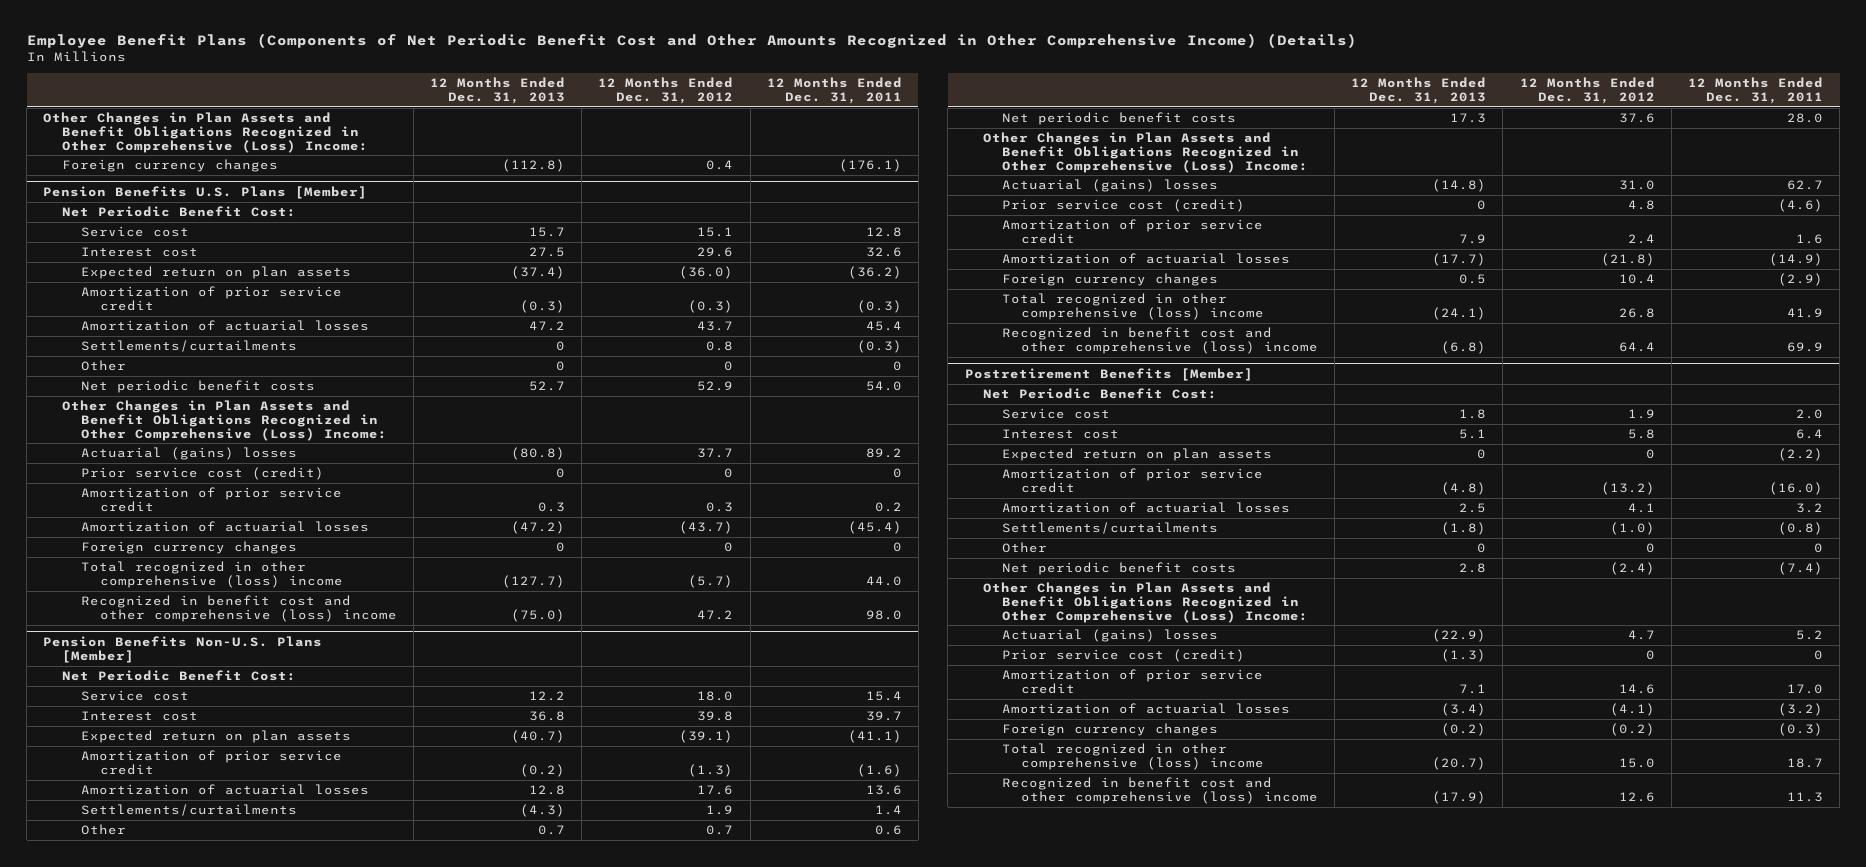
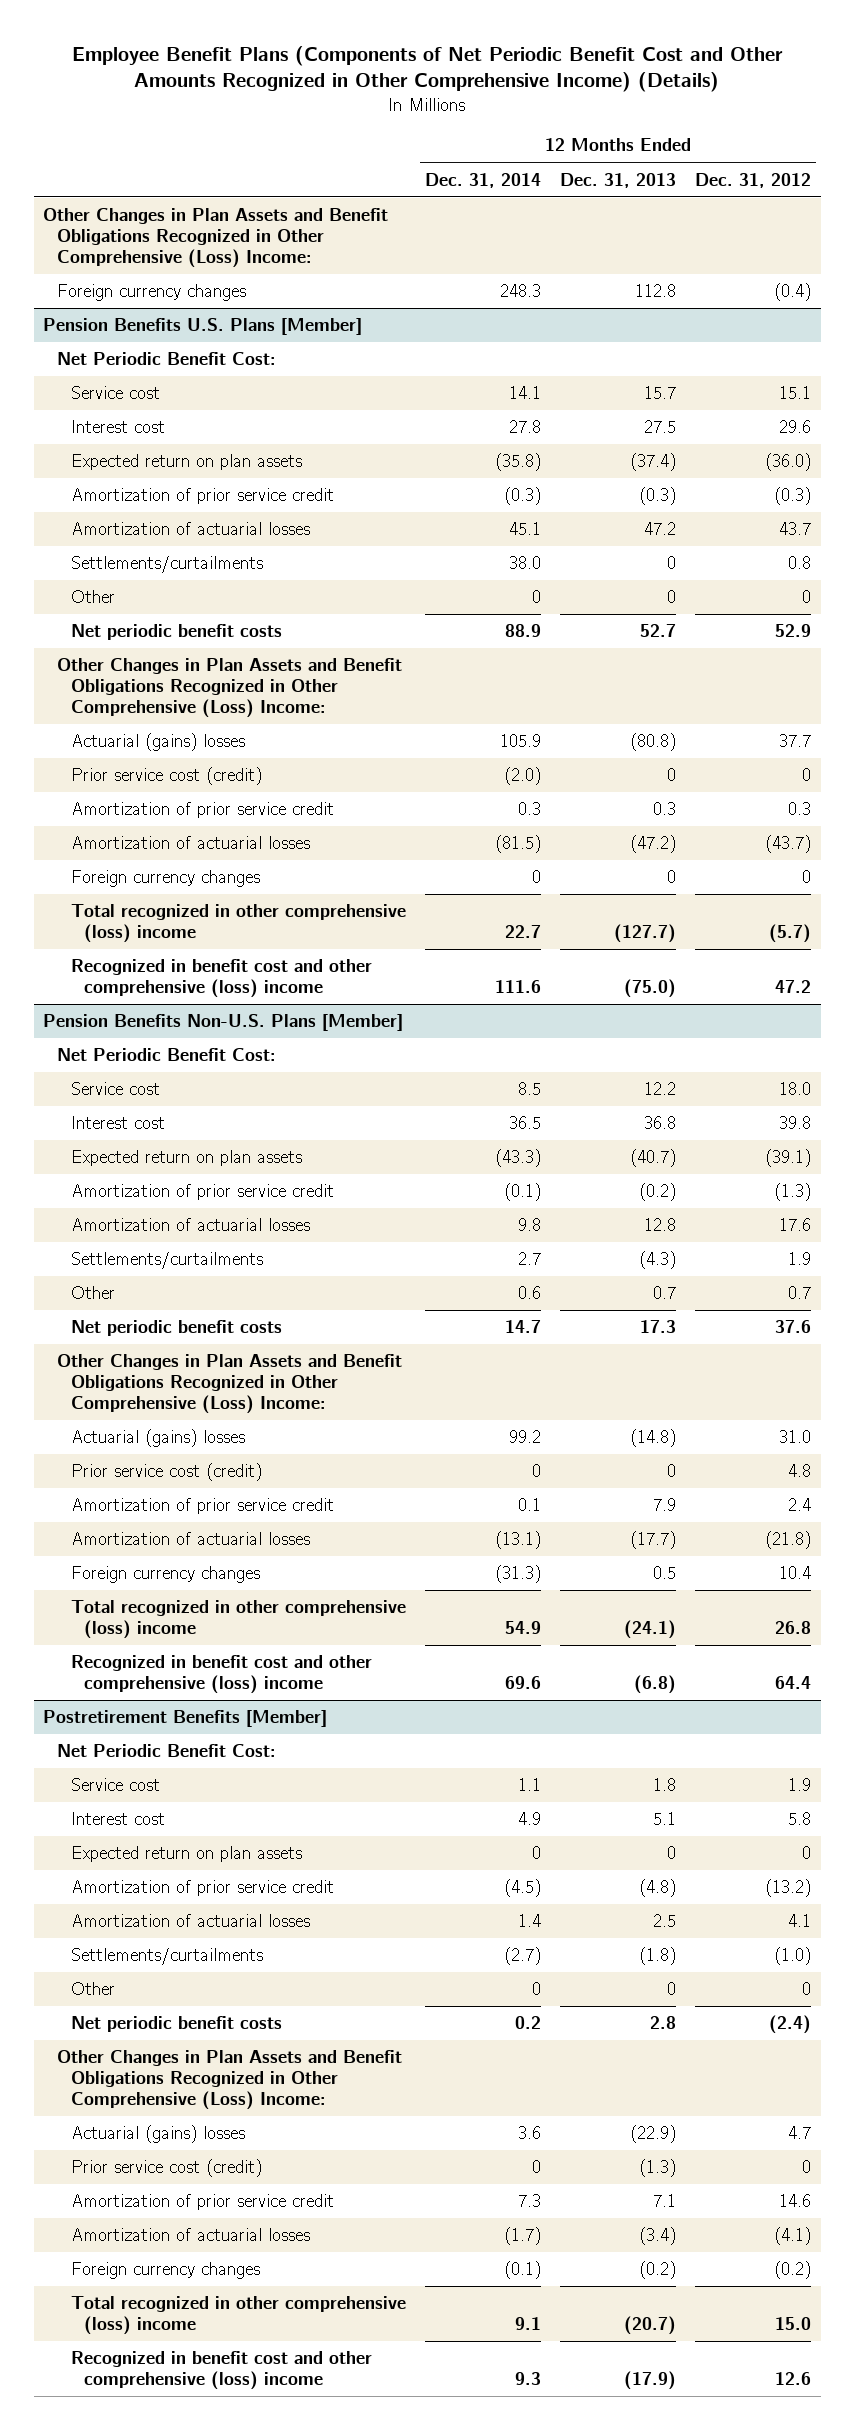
[766,77,902,104] 12 Months Ended Dec. 31, 2011 -> none
none -> [424,172,541,188] Dec. 31, 2014
[502,159,566,173] (112.8) -> [635,284,677,298] 112.8
[706,160,734,171] 0.4 -> [774,283,812,302] (0.4)

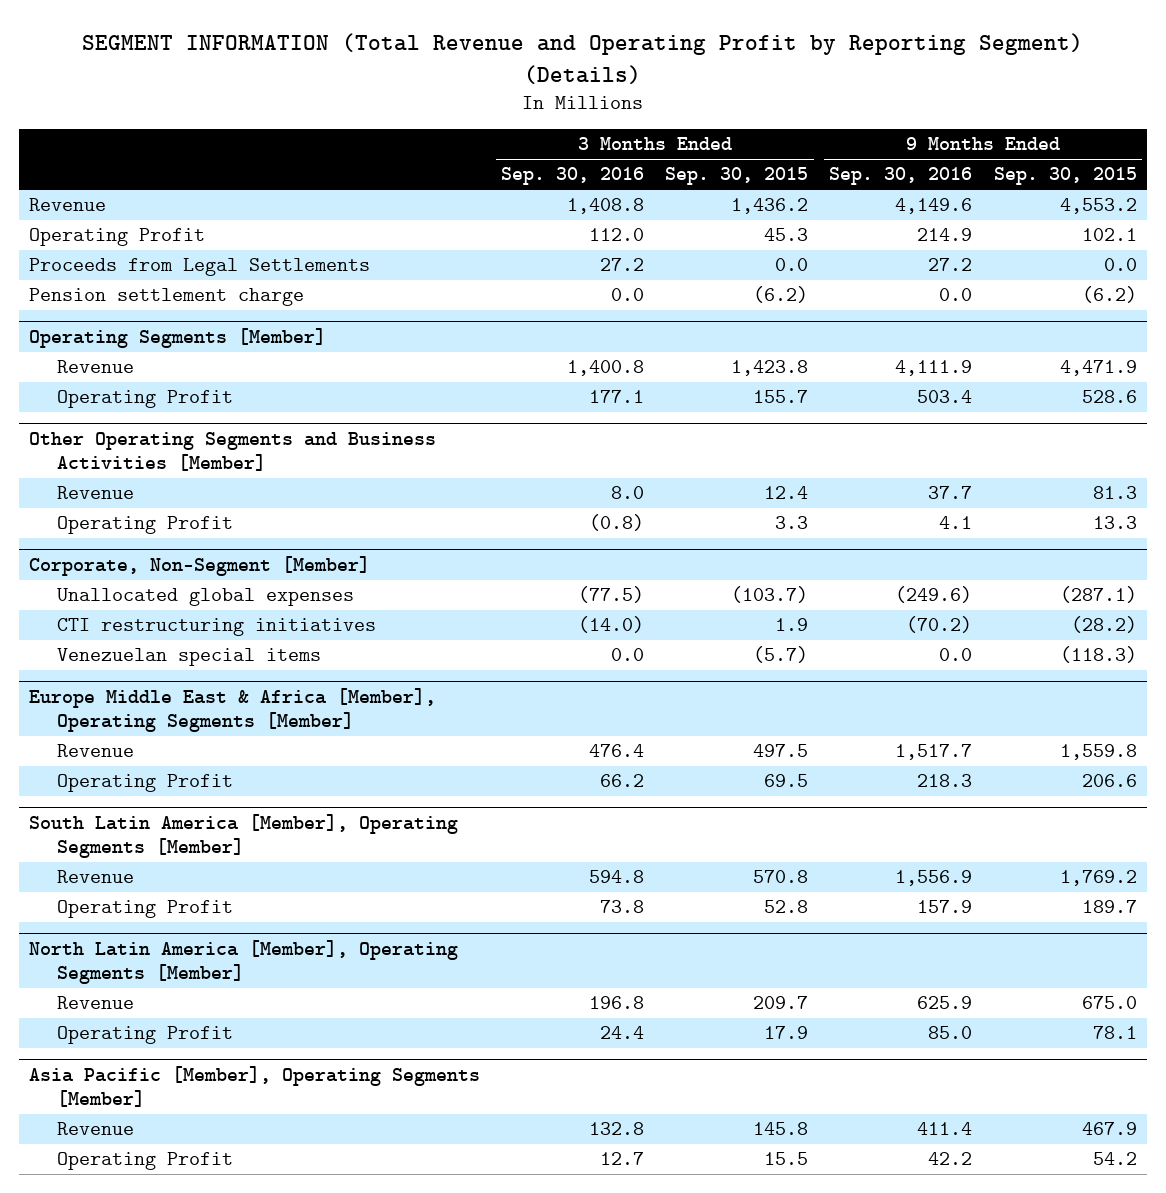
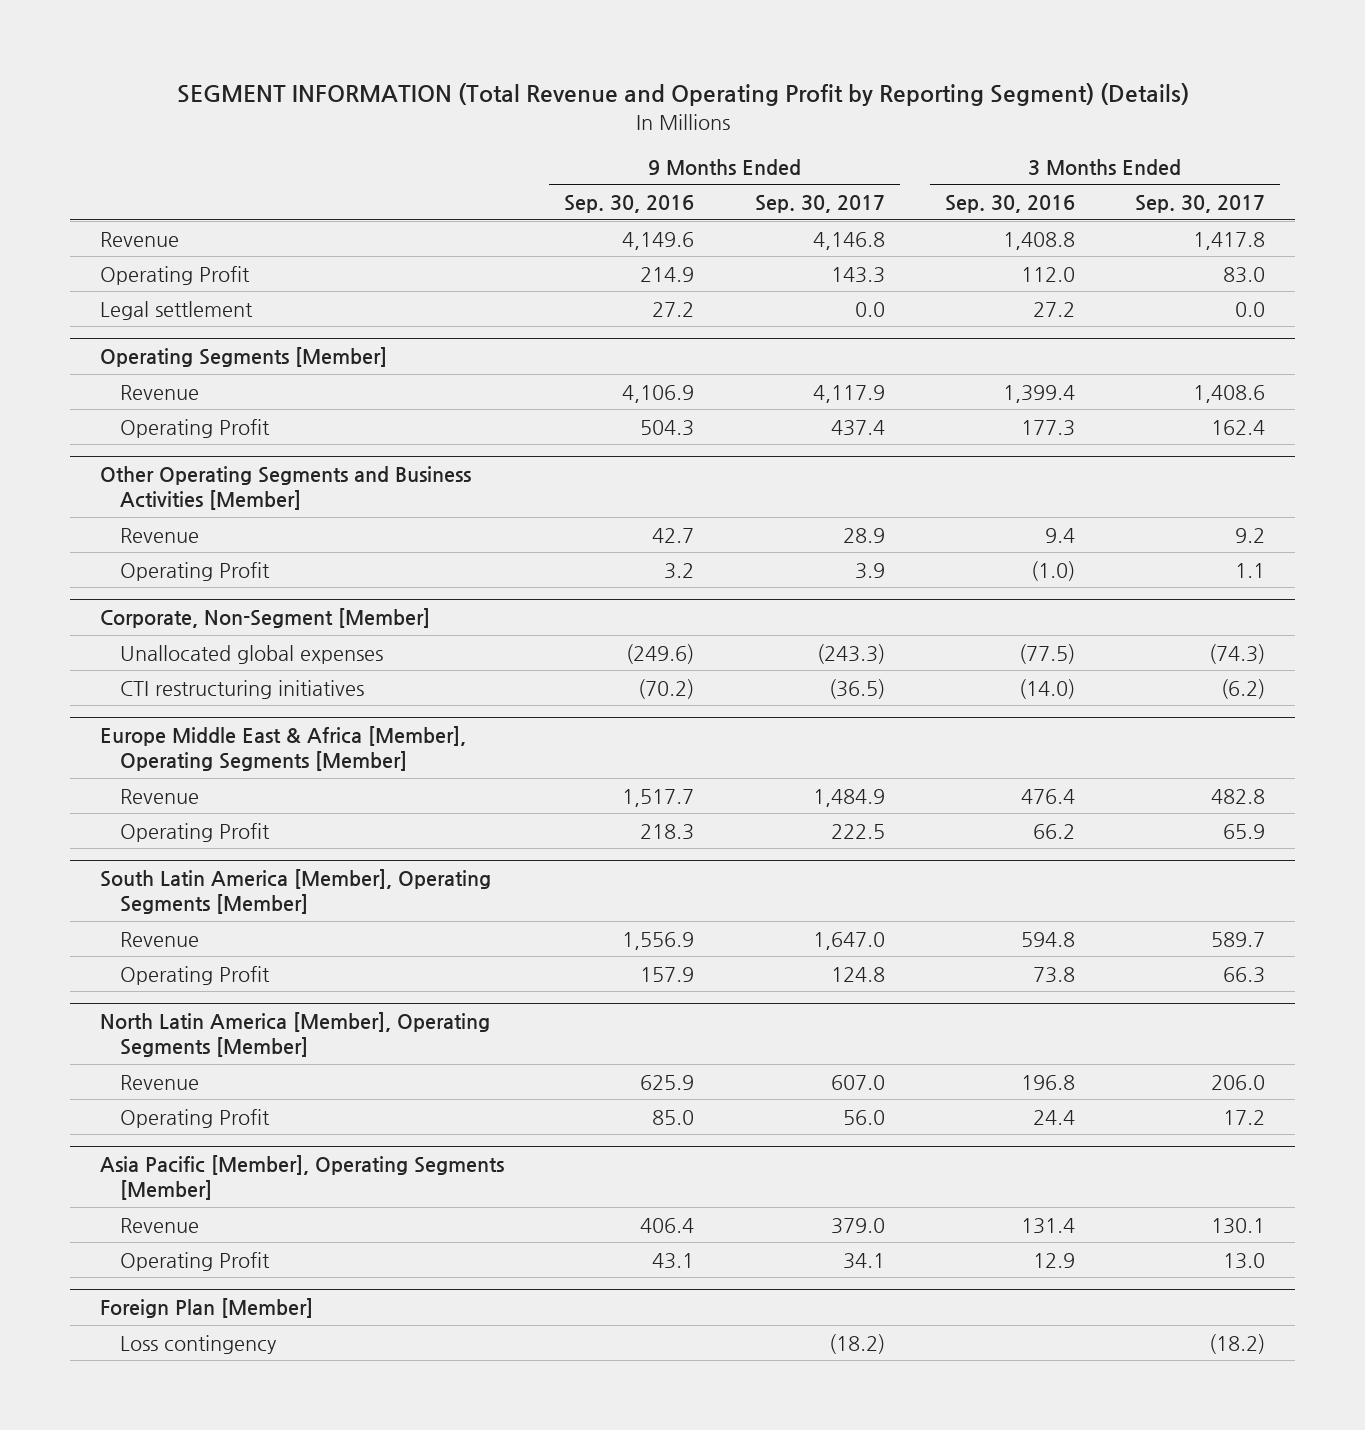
[665,167,809,186] Sep. 30, 2015 -> none
[993,167,1137,186] Sep. 30, 2015 -> none
none -> [754,195,885,214] Sep. 30, 2017
none -> [1135,195,1266,214] Sep. 30, 2017
[29,288,305,307] Pension settlement charge -> none
[29,258,371,277] Proceeds from Legal Settlements -> [100,300,254,320] Legal settlement
[567,360,645,377] 1,400.8 -> [1002,384,1075,403] 1,399.4
[895,360,973,377] 4,111.9 -> [622,384,695,403] 4,106.9
[589,390,645,404] 177.1 -> [1020,419,1075,436] 177.3
[917,390,973,404] 503.4 -> [640,419,695,436] 504.3
[611,486,645,500] 8.0 -> [1044,527,1075,543] 9.4
[928,486,973,500] 37.7 -> [652,527,695,543] 42.7
[589,514,645,532] (0.8) -> [1030,560,1075,581] (1.0)
[939,516,973,530] 4.1 -> [664,562,695,579] 3.2
[56,648,321,667] Venezuelan special items -> none
[589,1122,645,1136] 132.8 -> [1020,1217,1075,1234] 131.4
[917,1122,973,1136] 411.4 -> [640,1217,695,1233] 406.4
[600,1152,645,1166] 12.7 -> [1032,1252,1075,1268] 12.9
[928,1152,973,1166] 42.2 -> [652,1252,695,1269] 43.1
none -> [100,1298,314,1319] Foreign Plan [Member]
none -> [119,1334,277,1354] Loss contingency

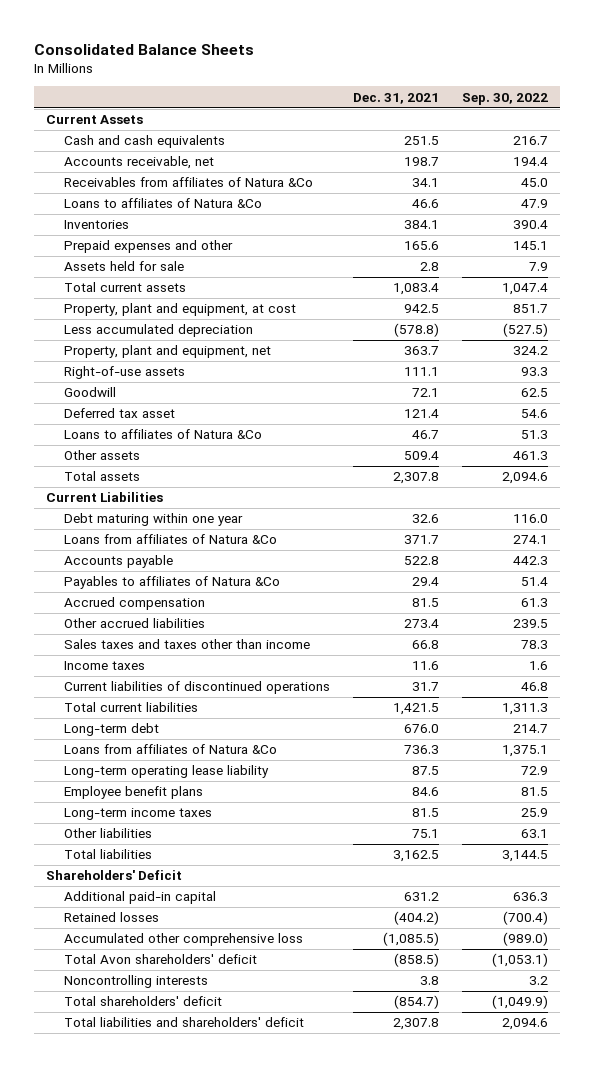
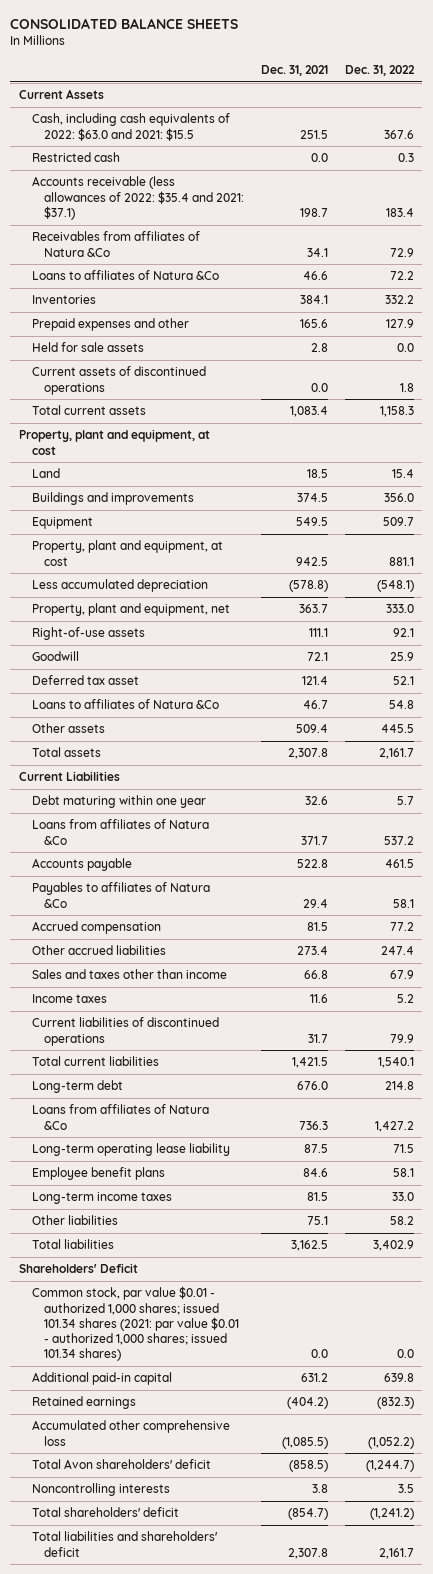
[34,43,255,55] Consolidated Balance Sheets -> [10,18,239,30] CONSOLIDATED BALANCE SHEETS
[462,92,549,105] Sep. 30, 2022 -> none
none -> [344,64,415,76] Dec. 31, 2022
[63,135,225,149] Cash and cash equivalents -> [31,113,230,141] Cash, including cash equivalents of 2022: $63.0 and 2021: $15.5
none -> [31,152,120,163] Restricted cash
[63,156,214,170] Accounts receivable, net -> [31,176,245,220] Accounts receivable (less allowances of 2022: $35.4 and 2021: $37.1)
[63,261,184,272] Assets held for sale -> [31,342,144,353] Held for sale assets
none -> [31,366,206,395] Current assets of discontinued operations
none -> [18,429,210,455] Property, plant and equipment, at cost
none -> [31,468,60,479] Land
none -> [31,492,194,506] Buildings and improvements
none -> [31,517,93,530] Equipment
[63,639,310,650] Sales taxes and taxes other than income -> [31,969,227,980] Sales and taxes other than income
none -> [31,1286,240,1362] Common stock, par value $0.01 - authorized 1,000 shares; issued 101.34 shares (2021: par value $0.01 - authorized 1,000 shares; issued 101.34 shares)
[63,912,159,923] Retained losses -> [31,1396,136,1410] Retained earnings

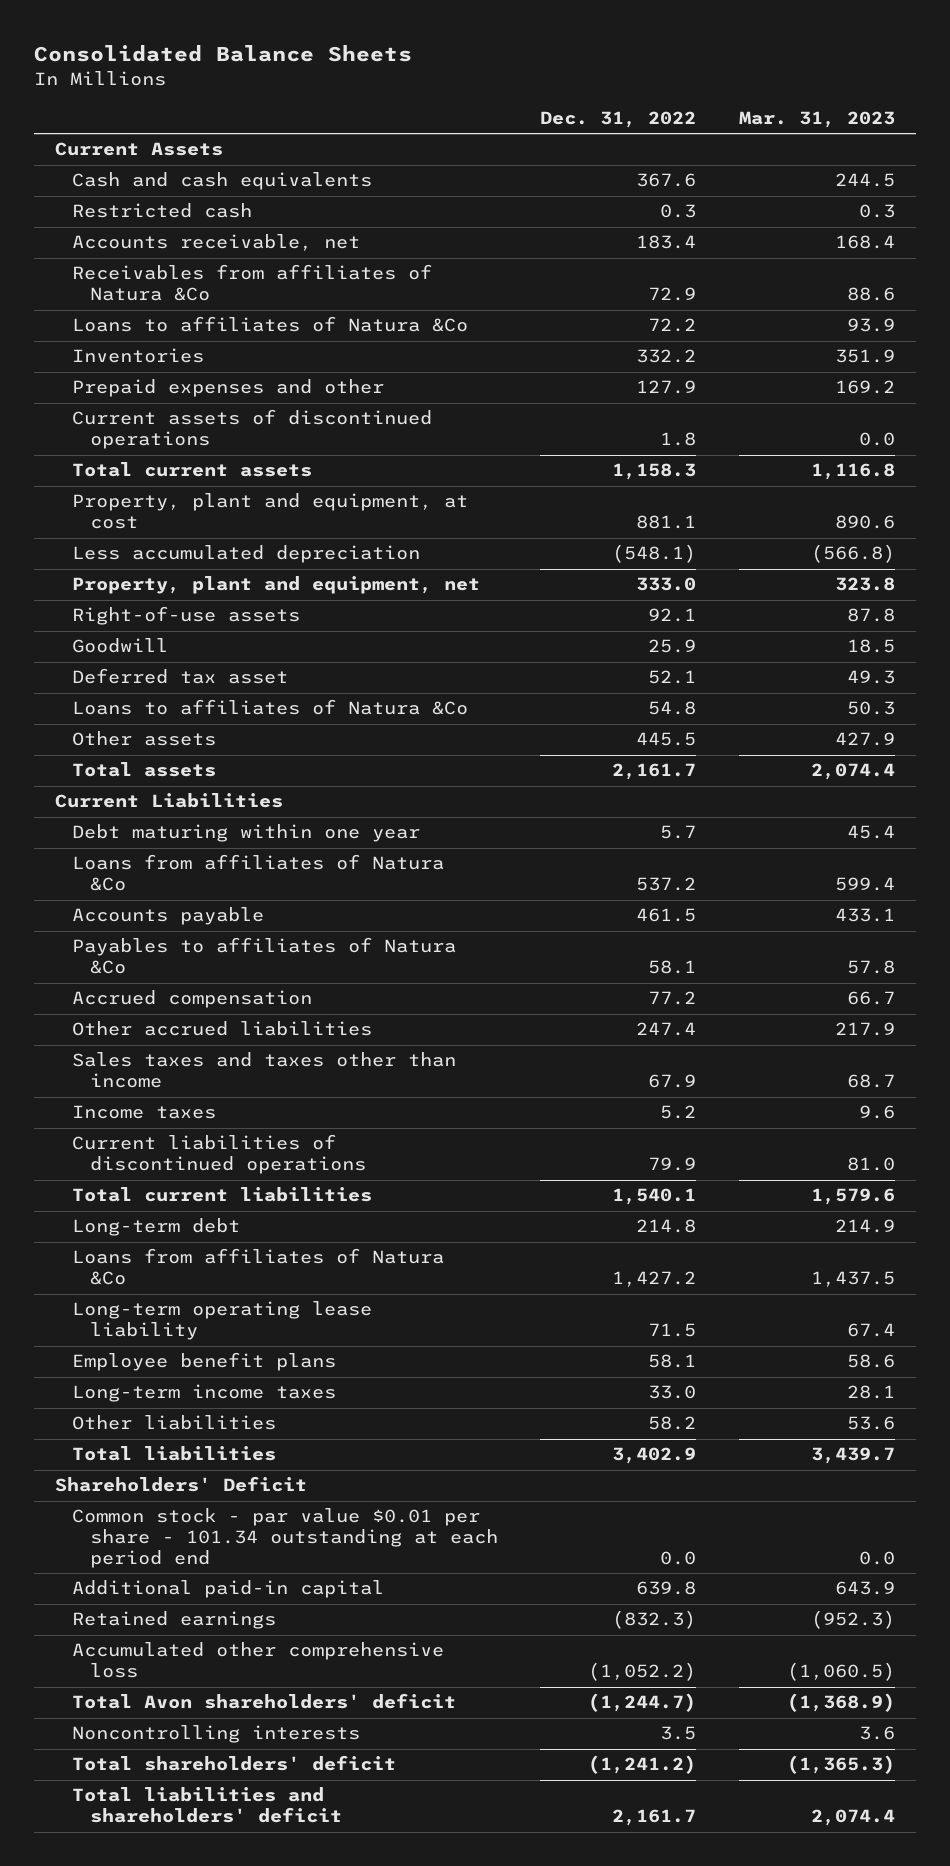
[10,18,239,30] CONSOLIDATED BALANCE SHEETS -> [33,45,412,63] Consolidated Balance Sheets
[260,64,328,76] Dec. 31, 2021 -> none
none -> [738,110,895,128] Mar. 31, 2023
[31,113,230,141] Cash, including cash equivalents of 2022: $63.0 and 2021: $15.5 -> [72,172,373,191] Cash and cash equivalents
[31,176,245,220] Accounts receivable (less allowances of 2022: $35.4 and 2021: $37.1) -> [72,234,361,252] Accounts receivable, net
[31,342,144,353] Held for sale assets -> none
[18,429,210,455] Property, plant and equipment, at cost -> none
[31,468,60,479] Land -> none
[31,492,194,506] Buildings and improvements -> none
[31,517,93,530] Equipment -> none
[31,969,227,980] Sales and taxes other than income -> [72,1052,457,1089] Sales taxes and taxes other than income
[31,1286,240,1362] Common stock, par value $0.01 - authorized 1,000 shares; issued 101.34 shares (2021: par value $0.01 - authorized 1,000 shares; issued 101.34 shares) -> [72,1508,498,1569] Common stock - par value $0.01 per share - 101.34 outstanding at each period end

